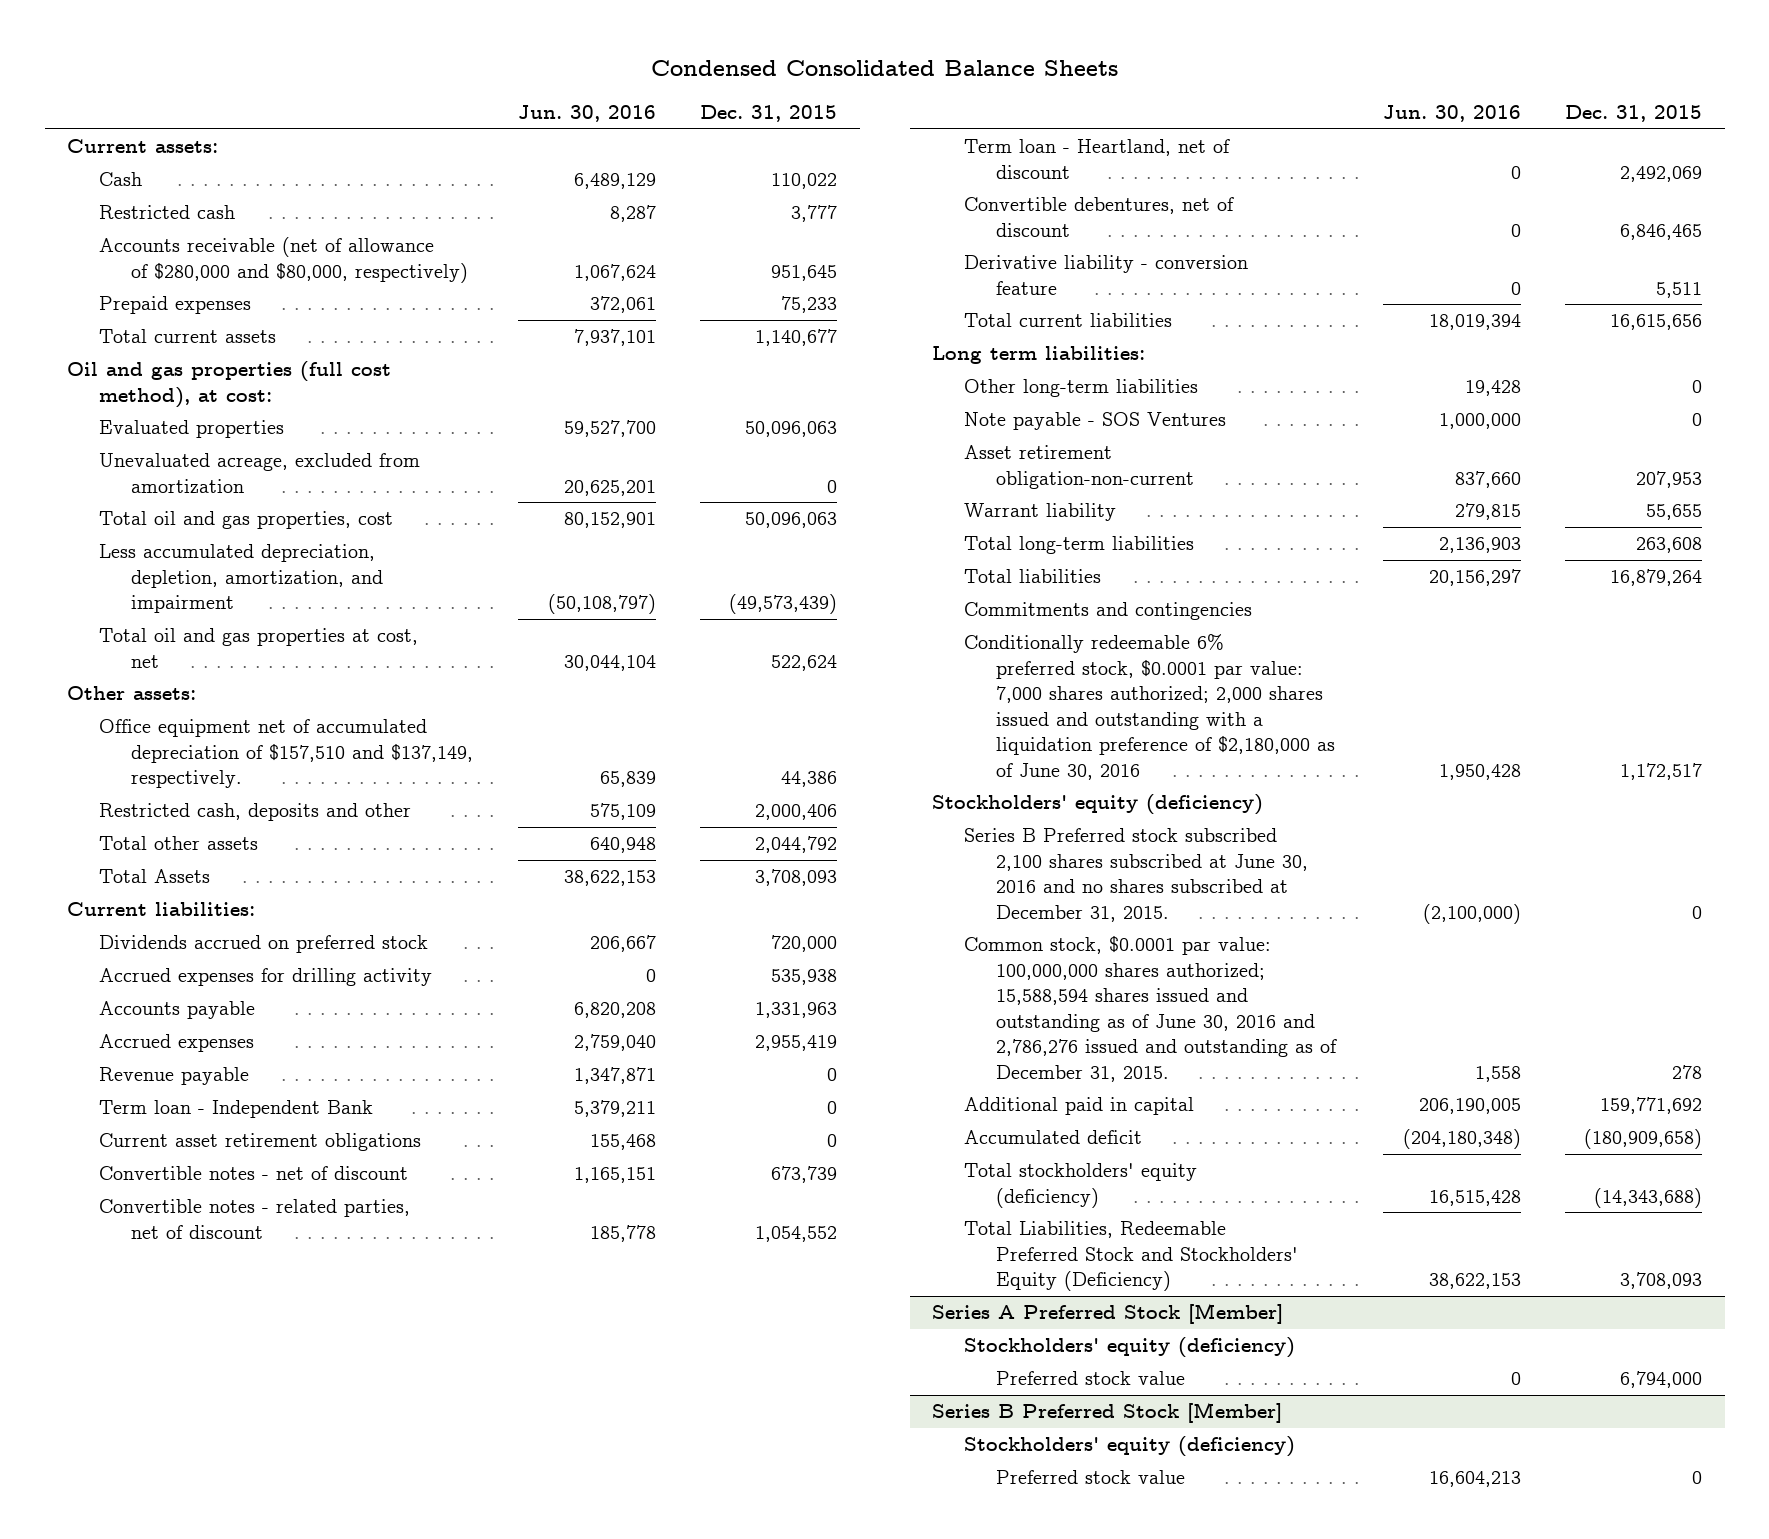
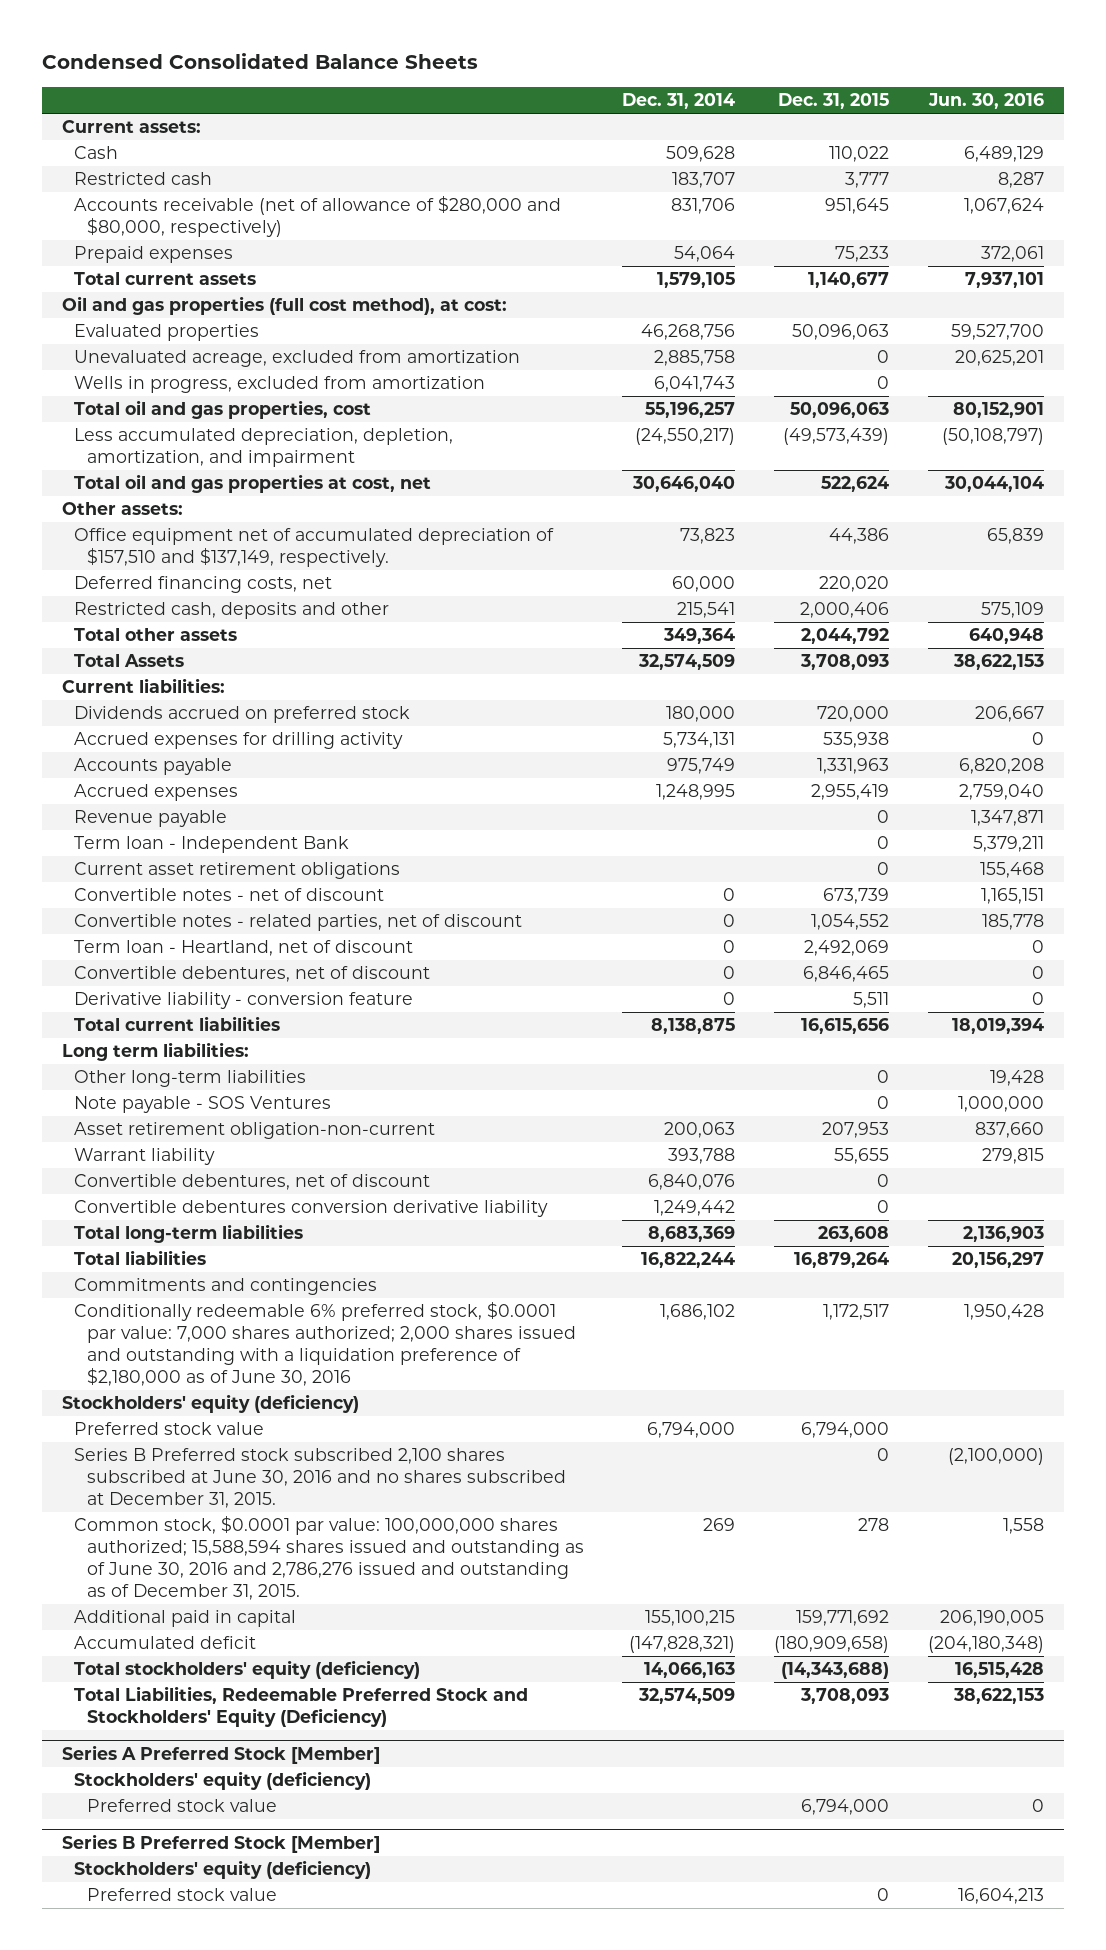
none -> [622,93,736,110] Dec. 31, 2014
none -> [74,376,486,394] Wells in progress, excluded from amortization
none -> [74,576,333,594] Deferred financing costs, net
none -> [74,1174,431,1191] Convertible debentures, net of discount
none -> [74,1200,549,1218] Convertible debentures conversion derivative liability
none -> [74,1422,265,1436] Preferred stock value

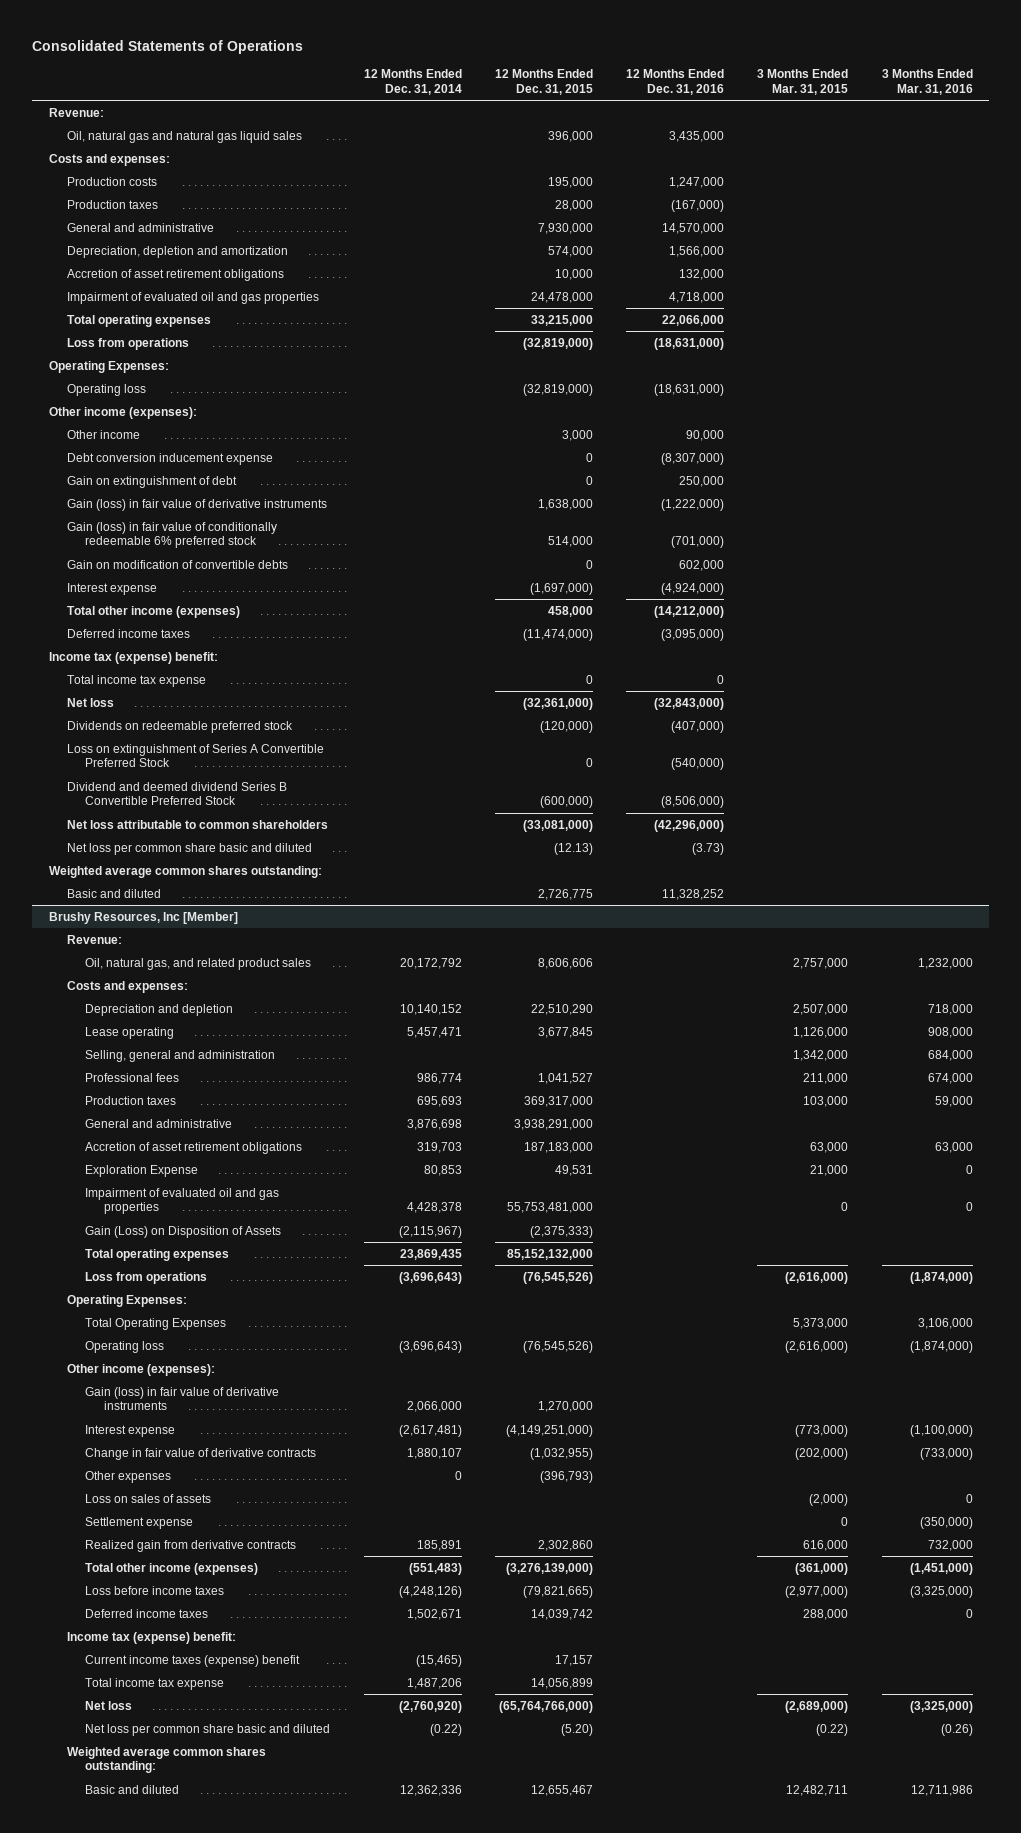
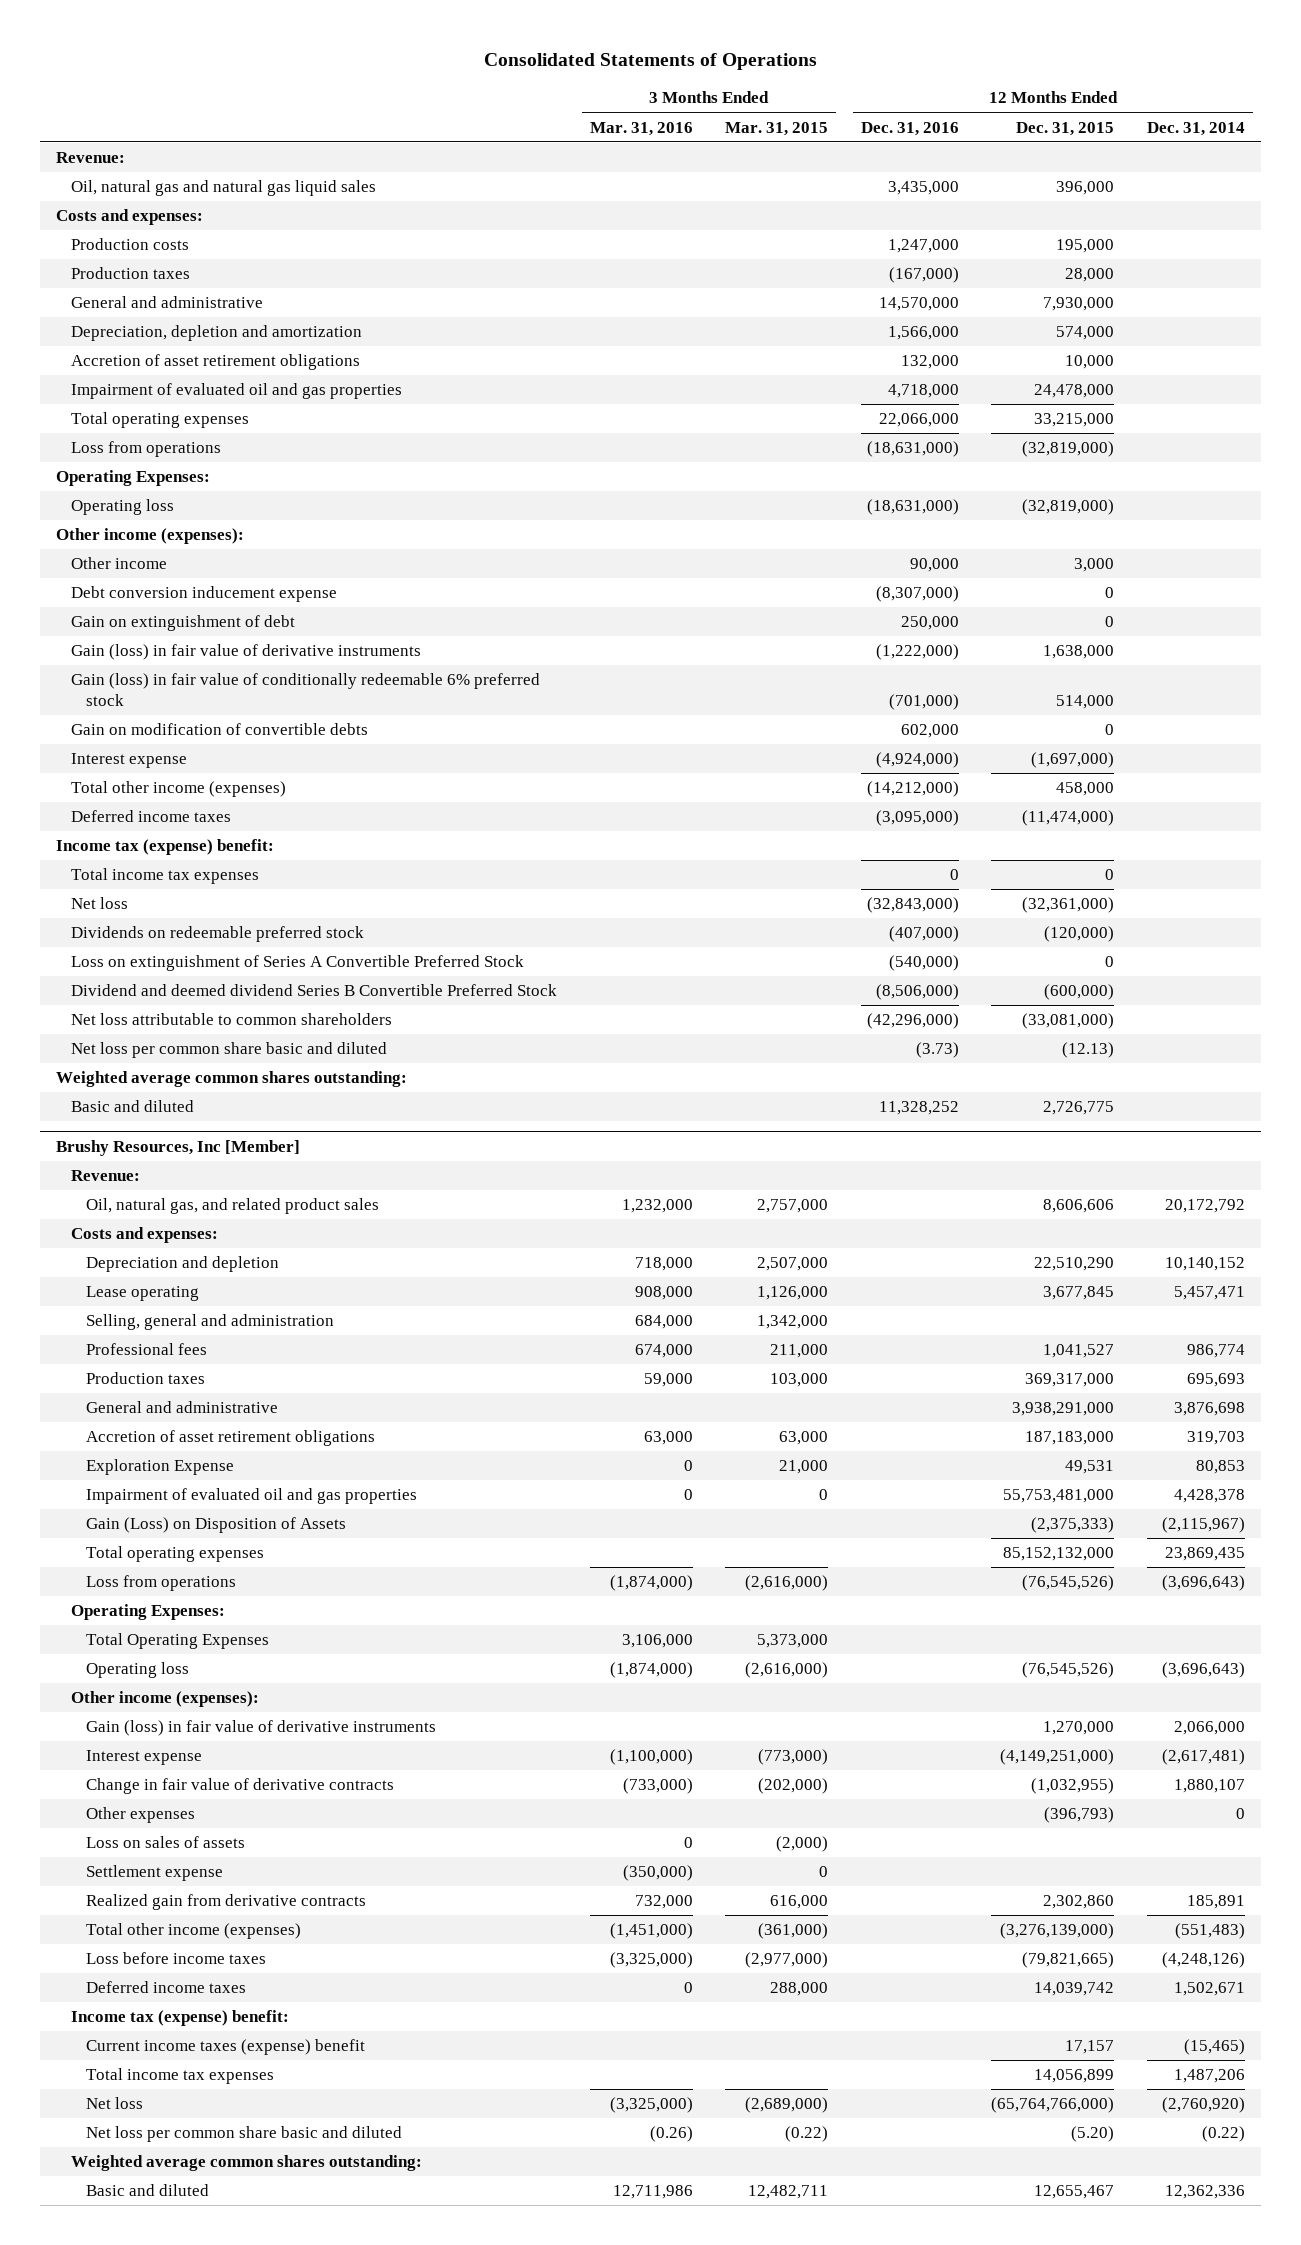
[66,674,206,687] Total income tax expense -> [71,868,260,885] Total income tax expenses
[85,1677,225,1690] Total income tax expense -> [85,2068,274,2085] Total income tax expenses

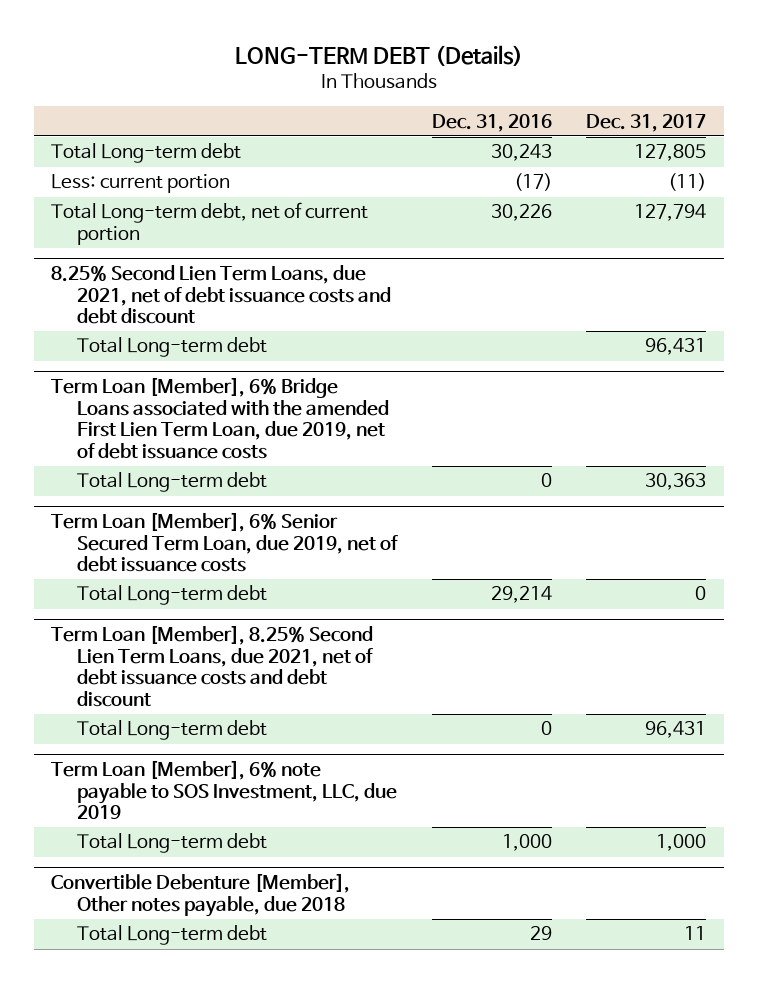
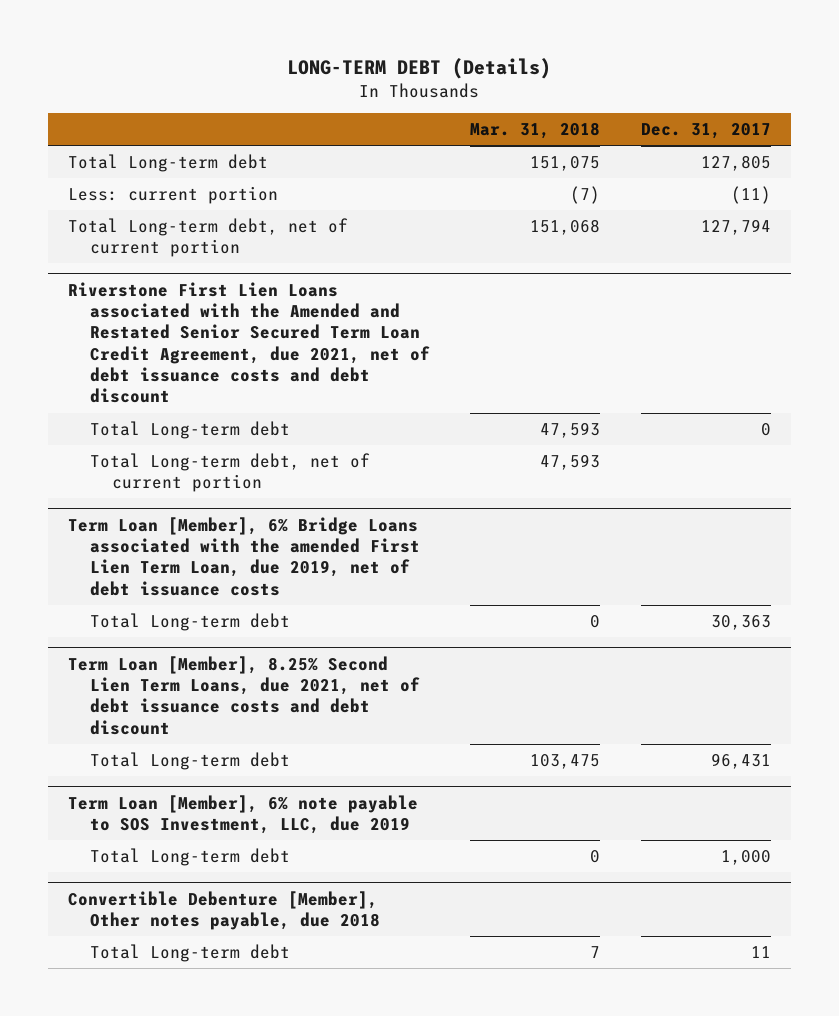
[431,113,552,132] Dec. 31, 2016 -> none
none -> [470,122,601,140] Mar. 31, 2018
[51,265,391,325] 8.25% Second Lien Term Loans, due 2021, net of debt issuance costs and debt discount -> none
none -> [68,281,430,404] Riverstone First Lien Loans associated with the Amended and Restated Senior Secured Term Loan Credit Agreement, due 2021, net of debt issuance costs and debt discount
[645,338,707,356] 96,431 -> [760,422,771,436] 0
none -> [89,452,370,493] Total Long-term debt, net of current portion
[51,512,398,573] Term Loan [Member], 6% Senior Secured Term Loan, due 2019, net of debt issuance costs -> none
[76,585,267,606] Total Long-term debt -> none

